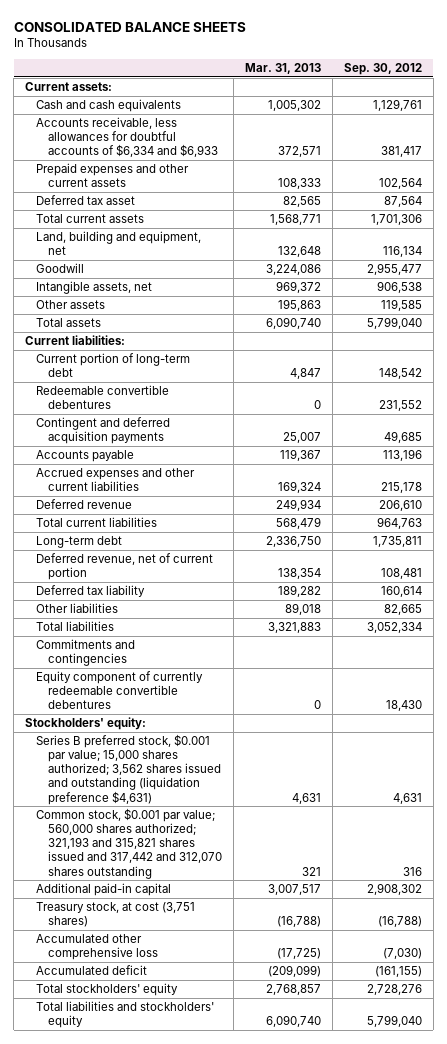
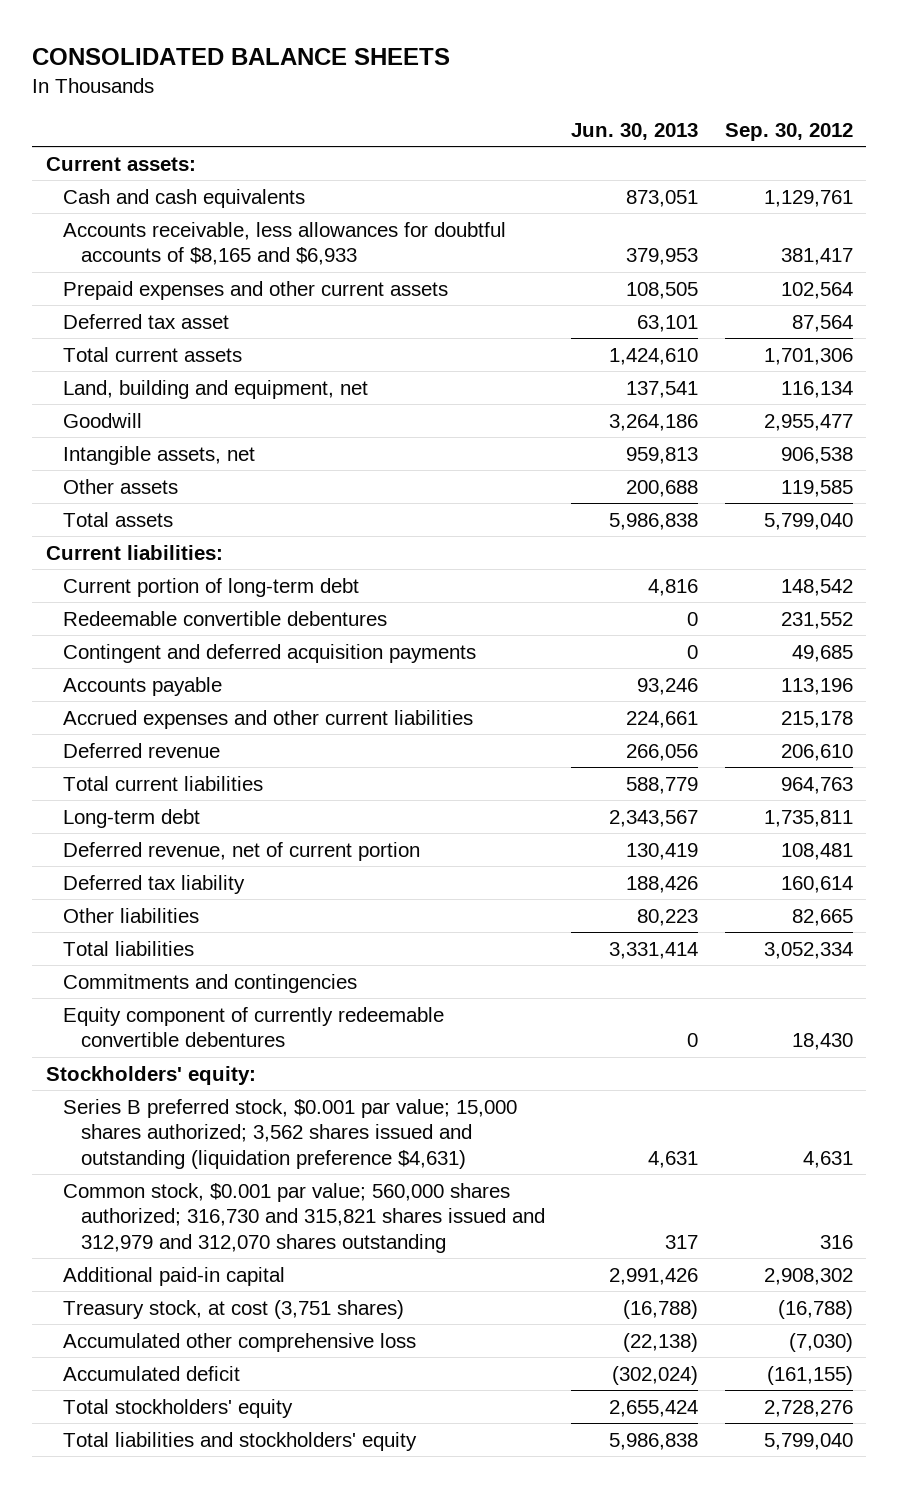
[244,62,321,74] Mar. 31, 2013 -> none
none -> [571,122,699,140] Jun. 30, 2013
[36,117,218,158] Accounts receivable, less allowances for doubtful accounts of $6,334 and $6,933 -> [63,221,507,266] Accounts receivable, less allowances for doubtful accounts of $8,165 and $6,933
[36,808,222,879] Common stock, $0.001 par value; 560,000 shares authorized; 321,193 and 315,821 shares issued and 317,442 and 312,070 shares outstanding -> [63,1182,545,1253] Common stock, $0.001 par value; 560,000 shares authorized; 316,730 and 315,821 shares issued and 312,979 and 312,070 shares outstanding

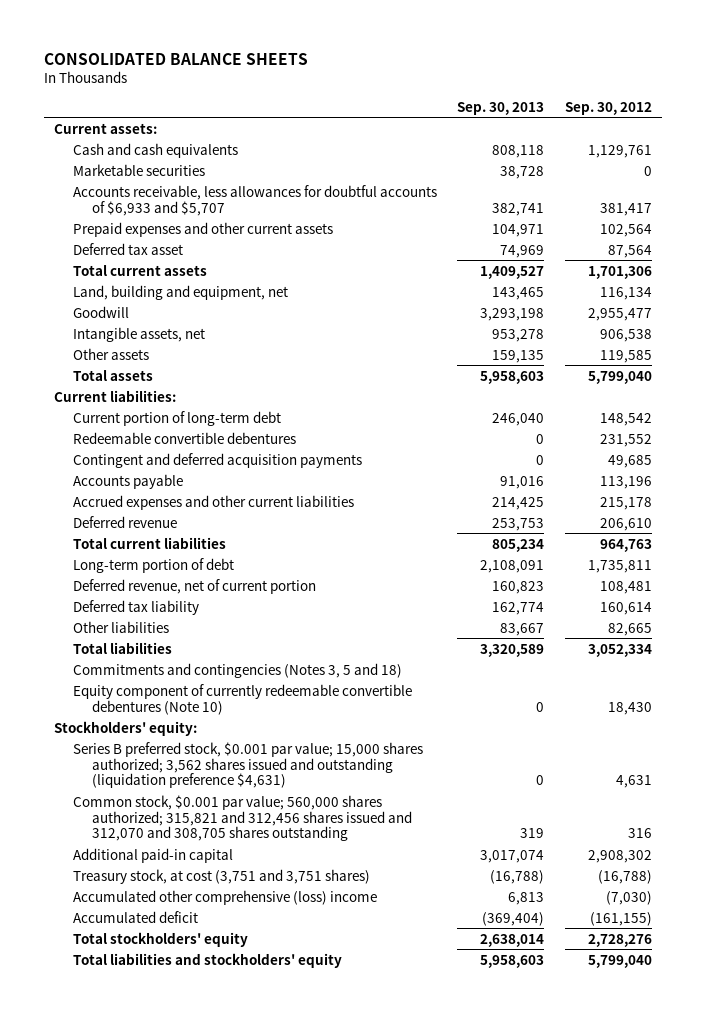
[571,122,699,140] Jun. 30, 2013 -> none
none -> [457,101,545,115] Sep. 30, 2013
none -> [72,163,205,176] Marketable securities
[63,221,507,266] Accounts receivable, less allowances for doubtful accounts of $8,165 and $6,933 -> [72,184,437,216] Accounts receivable, less allowances for doubtful accounts of $6,933 and $5,707
[63,808,201,828] Long-term debt -> [72,557,234,573] Long-term portion of debt
[63,973,358,993] Commitments and contingencies -> [72,662,402,678] Commitments and contingencies (Notes 3, 5 and 18)
[63,1006,445,1048] Equity component of currently redeemable convertible debentures -> [72,683,412,715] Equity component of currently redeemable convertible debentures (Note 10)
[63,1182,545,1253] Common stock, $0.001 par value; 560,000 shares authorized; 316,730 and 315,821 shares issued and 312,979 and 312,070 shares outstanding -> [72,794,412,842] Common stock, $0.001 par value; 560,000 shares authorized; 315,821 and 312,456 shares issued and 312,070 and 308,705 shares outstanding
[63,1299,405,1319] Treasury stock, at cost (3,751 shares) -> [72,868,370,884] Treasury stock, at cost (3,751 and 3,751 shares)
[63,1332,417,1352] Accumulated other comprehensive loss -> [72,889,377,905] Accumulated other comprehensive (loss) income

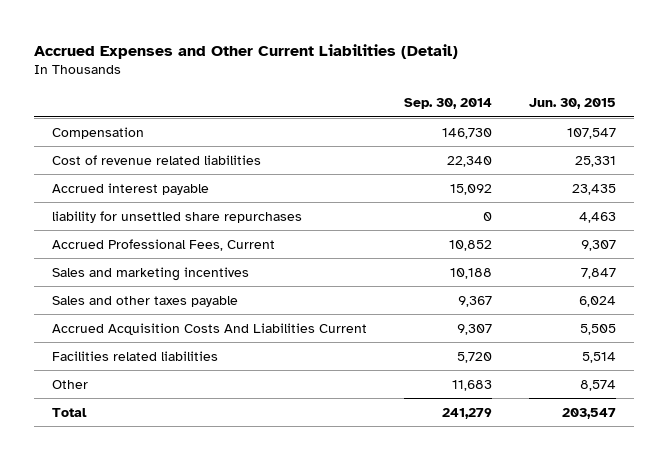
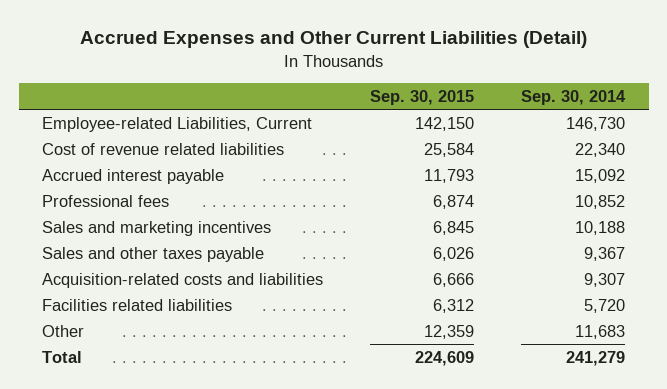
[528,98,616,110] Jun. 30, 2015 -> none
none -> [370,90,475,106] Sep. 30, 2015
[52,126,145,139] Compensation -> [42,116,313,132] Employee-related Liabilities, Current
[52,210,303,223] liability for unsettled share repurchases -> none
[52,238,276,251] Accrued Professional Fees, Current -> [42,194,170,207] Professional fees
[52,322,368,335] Accrued Acquisition Costs And Liabilities Current -> [42,272,324,288] Acquisition-related costs and liabilities

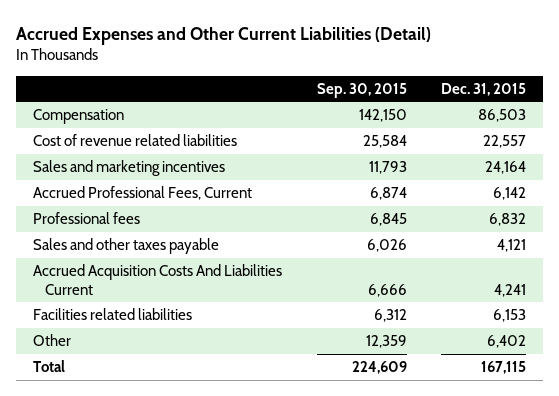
[521,90,627,106] Sep. 30, 2014 -> none
none -> [440,82,526,96] Dec. 31, 2015
[42,116,313,132] Employee-related Liabilities, Current -> [33,109,125,125] Compensation
[42,220,272,236] Sales and marketing incentives -> none
[42,168,225,184] Accrued interest payable -> [33,160,226,177] Sales and marketing incentives
none -> [33,186,253,201] Accrued Professional Fees, Current
[433,194,475,209] 6,874 -> [369,213,407,227] 6,845
[42,272,324,288] Acquisition-related costs and liabilities -> [33,264,283,295] Accrued Acquisition Costs And Liabilities Current

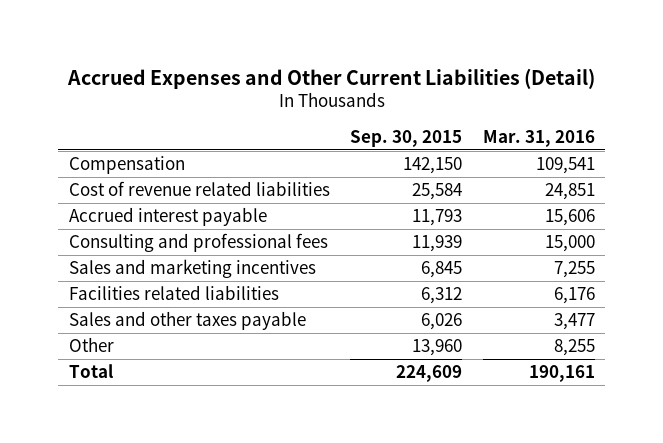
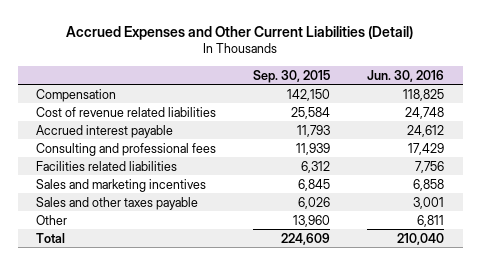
[482,130,595,148] Mar. 31, 2016 -> none
none -> [367,69,445,82] Jun. 30, 2016
[68,258,316,278] Sales and marketing incentives -> [36,178,207,192] Sales and marketing incentives

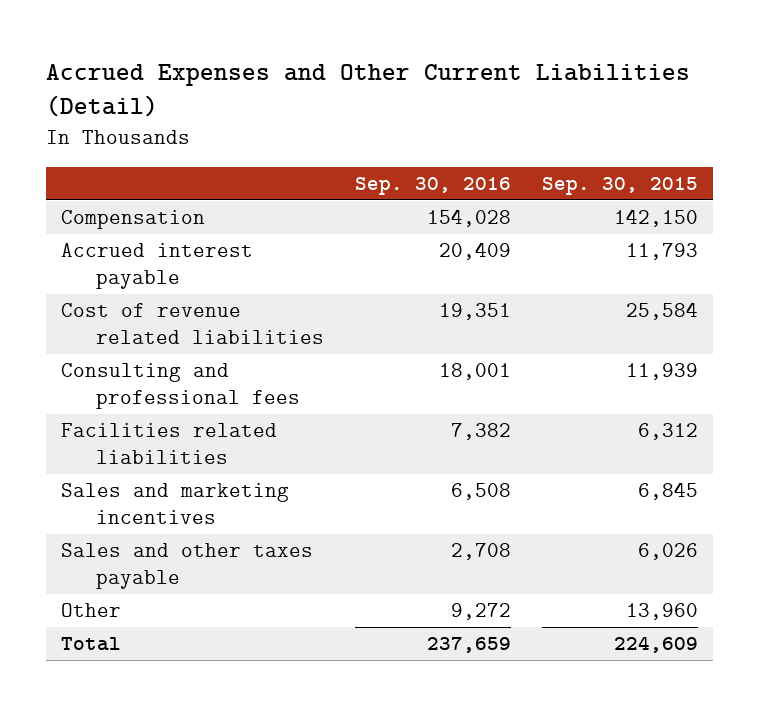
[367,69,445,82] Jun. 30, 2016 -> none
none -> [354,176,511,195] Sep. 30, 2016
[36,106,217,117] Cost of revenue related liabilities -> [61,303,324,345] Cost of revenue related liabilities

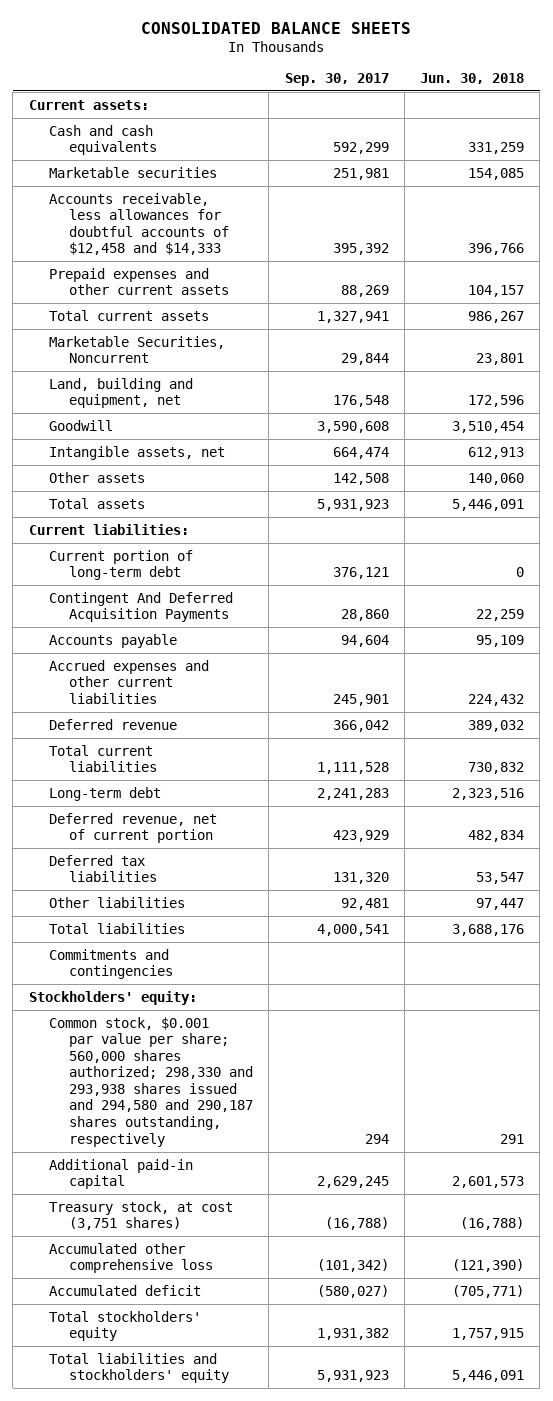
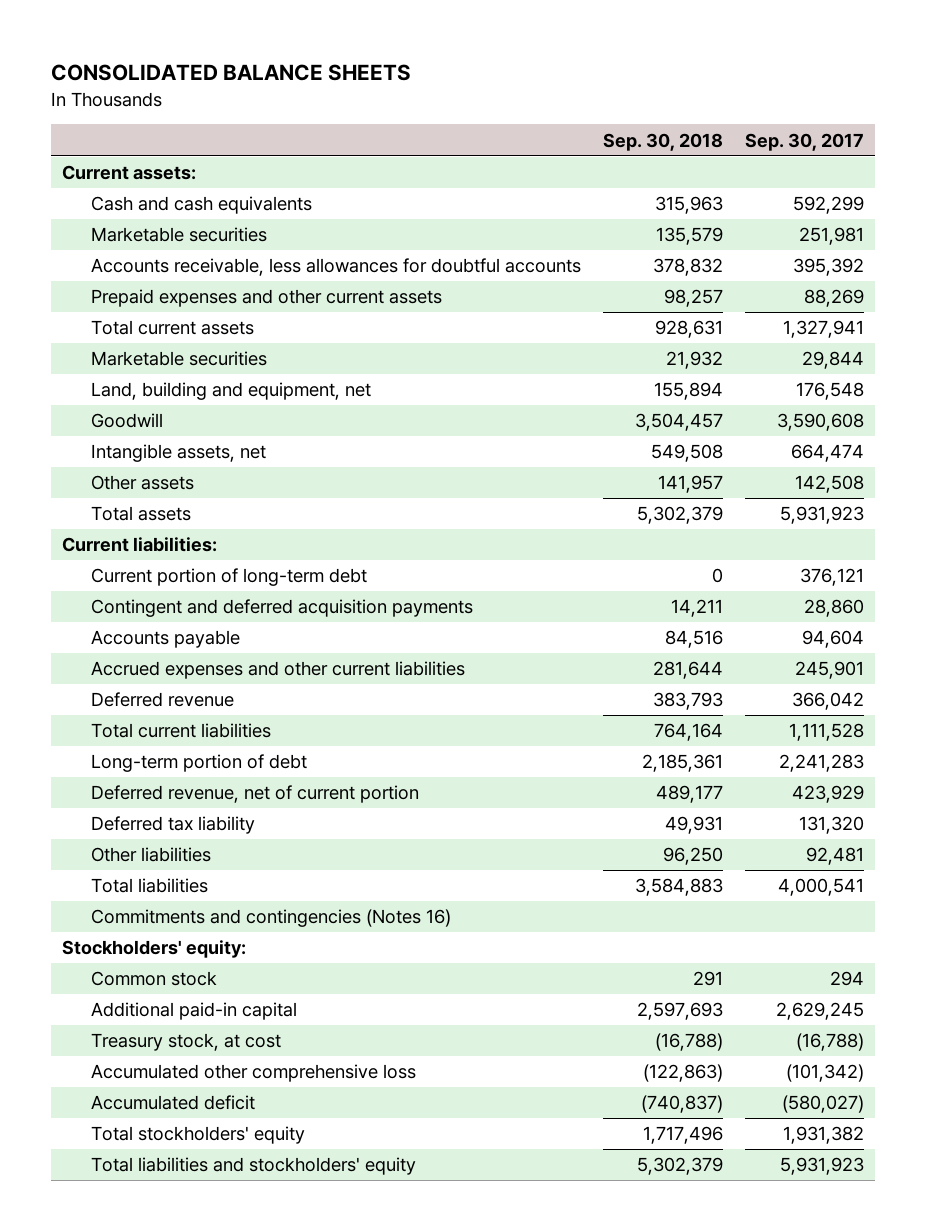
[419,72,524,84] Jun. 30, 2018 -> none
none -> [603,132,724,151] Sep. 30, 2018
[48,192,230,256] Accounts receivable, less allowances for doubtful accounts of $12,458 and $14,333 -> [91,258,582,277] Accounts receivable, less allowances for doubtful accounts
[48,335,225,364] Marketable Securities, Noncurrent -> [91,351,268,367] Marketable securities
[48,591,233,623] Contingent And Deferred Acquisition Payments -> [91,599,474,618] Contingent and deferred acquisition payments
[48,786,161,801] Long-term debt -> [91,754,308,773] Long-term portion of debt
[48,854,158,883] Deferred tax liabilities -> [91,816,256,835] Deferred tax liability
[48,948,174,980] Commitments and contingencies -> [91,909,452,928] Commitments and contingencies (Notes 16)
[48,1016,254,1147] Common stock, $0.001 par value per share; 560,000 shares authorized; 298,330 and 293,938 shares issued and 294,580 and 290,187 shares outstanding, respectively -> [91,971,218,987] Common stock
[48,1200,233,1231] Treasury stock, at cost (3,751 shares) -> [91,1033,282,1052] Treasury stock, at cost

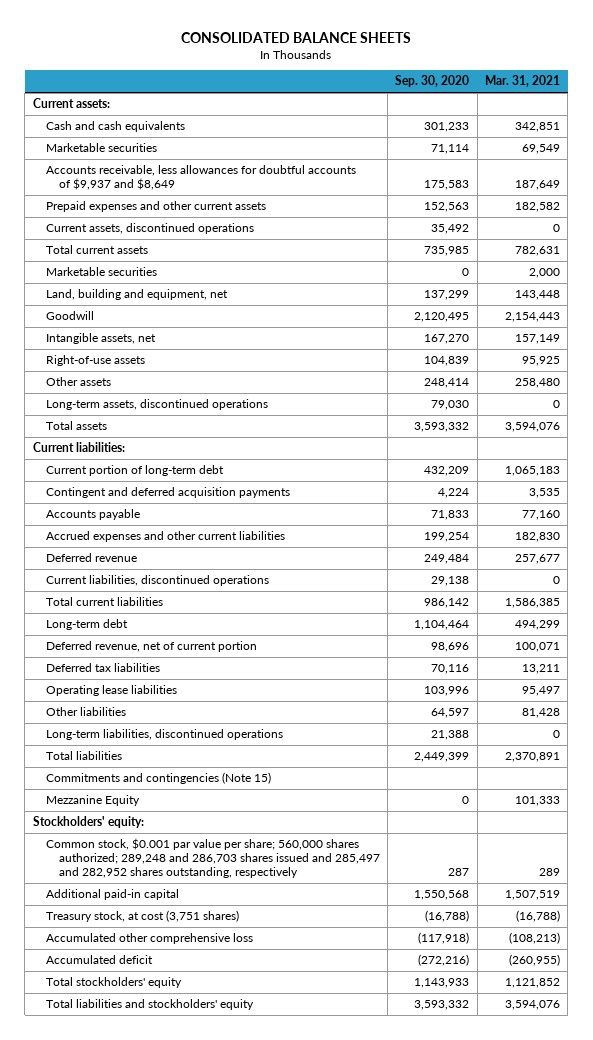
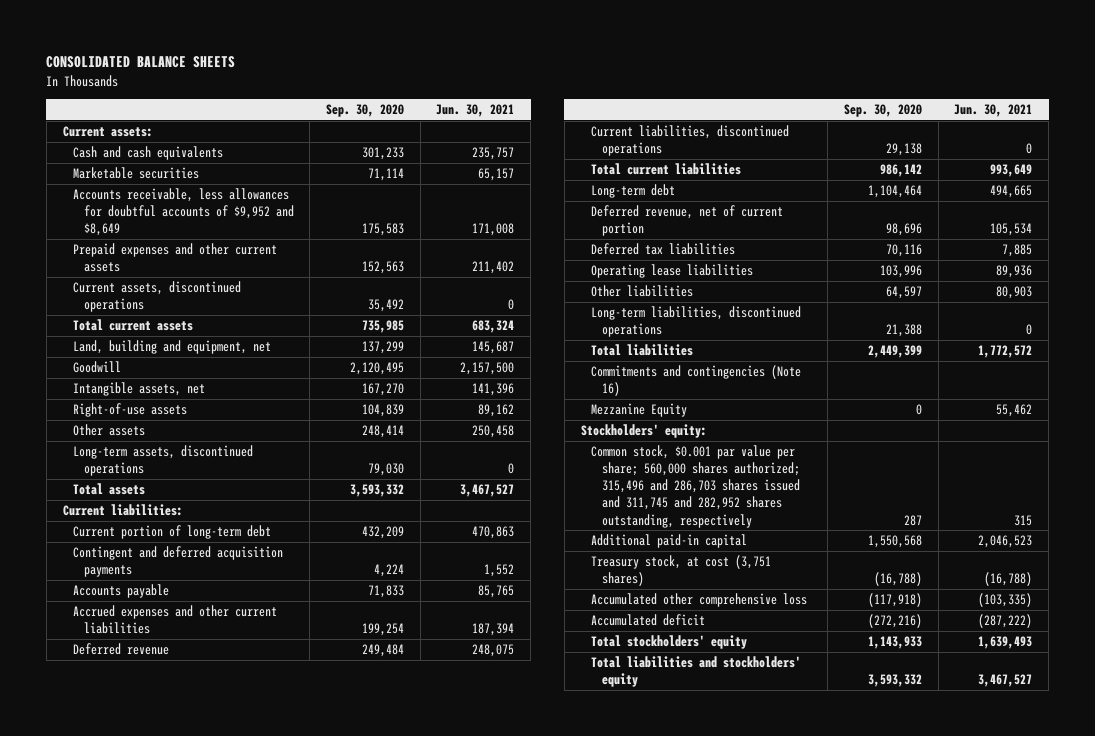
[485,75,561,88] Mar. 31, 2021 -> none
none -> [436,104,515,118] Jun. 30, 2021
[45,165,356,190] Accounts receivable, less allowances for doubtful accounts of $9,937 and $8,649 -> [73,188,294,237] Accounts receivable, less allowances for doubtful accounts of $9,952 and $8,649
[45,267,157,277] Marketable securities -> none
[45,772,271,785] Commitments and contingencies (Note 15) -> [591,365,802,397] Commitments and contingencies (Note 16)
[45,838,380,878] Common stock, $0.001 par value per share; 560,000 shares authorized; 289,248 and 286,703 shares issued and 285,497 and 282,952 shares outstanding, respectively -> [591,445,800,528] Common stock, $0.001 par value per share; 560,000 shares authorized; 315,496 and 286,703 shares issued and 311,745 and 282,952 shares outstanding, respectively

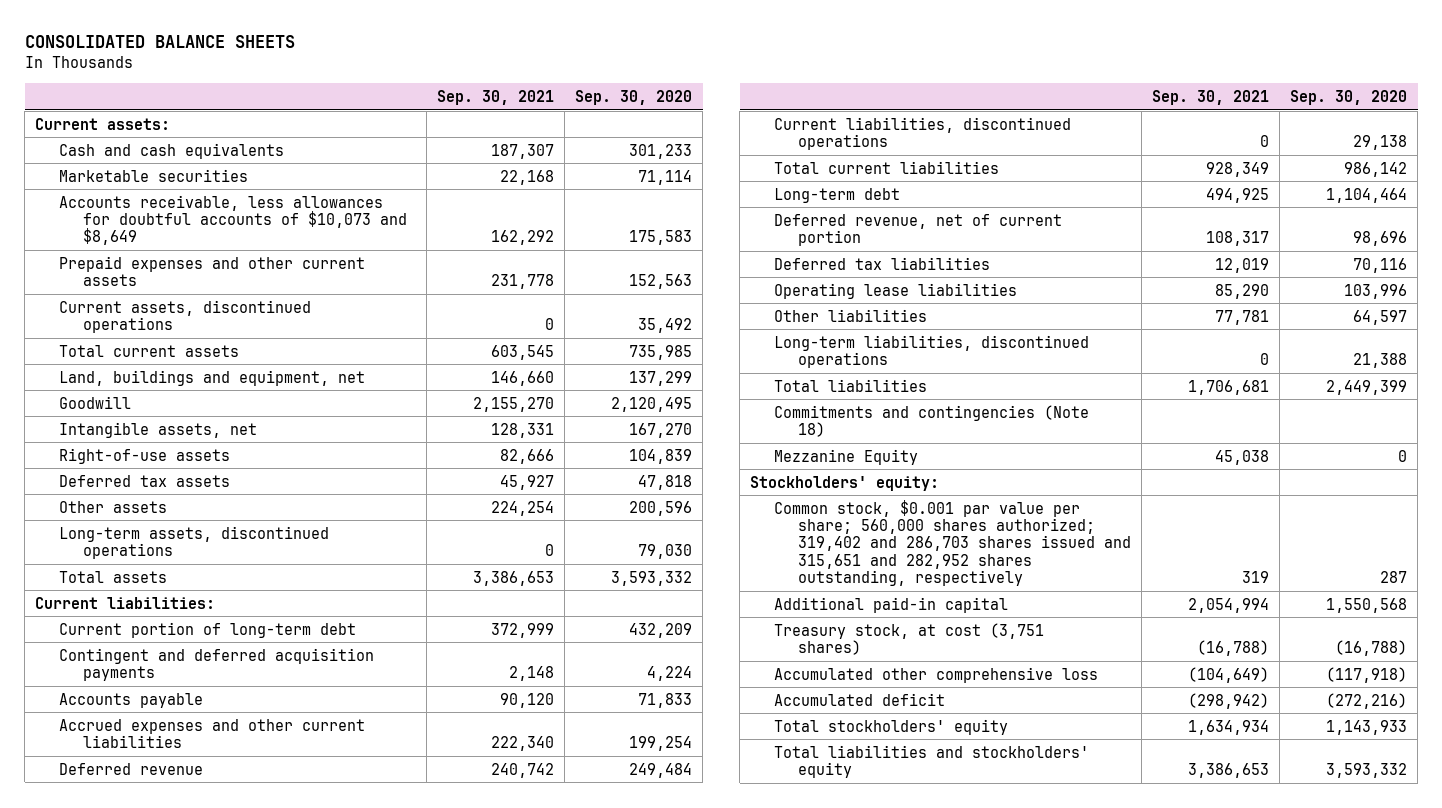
[436,104,515,118] Jun. 30, 2021 -> none
none -> [436,89,554,105] Sep. 30, 2021
[73,188,294,237] Accounts receivable, less allowances for doubtful accounts of $9,952 and $8,649 -> [59,194,407,246] Accounts receivable, less allowances for doubtful accounts of $10,073 and $8,649
[73,340,272,355] Land, building and equipment, net -> [59,369,366,386] Land, buildings and equipment, net
none -> [59,474,231,487] Deferred tax assets
[362,425,405,439] 248,414 -> [628,500,692,516] 200,596
[591,365,802,397] Commitments and contingencies (Note 16) -> [774,404,1090,438] Commitments and contingencies (Note 18)
[591,445,800,528] Common stock, $0.001 par value per share; 560,000 shares authorized; 315,496 and 286,703 shares issued and 311,745 and 282,952 shares outstanding, respectively -> [774,499,1131,587] Common stock, $0.001 par value per share; 560,000 shares authorized; 319,402 and 286,703 shares issued and 315,651 and 282,952 shares outstanding, respectively

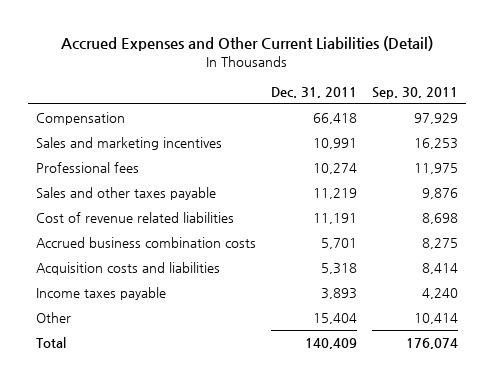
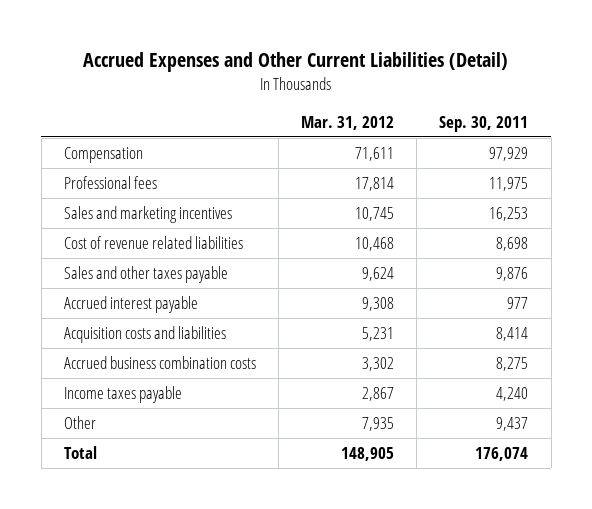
[270,86,357,98] Dec. 31, 2011 -> none
none -> [301,115,395,130] Mar. 31, 2012
[35,137,222,151] Sales and marketing incentives -> [63,205,232,223] Sales and marketing incentives
[35,187,216,201] Sales and other taxes payable -> [63,265,228,283] Sales and other taxes payable
none -> [63,295,198,313] Accrued interest payable
[35,237,256,249] Accrued business combination costs -> [63,355,256,369] Accrued business combination costs
[414,313,459,325] 10,414 -> [496,416,529,431] 9,437

